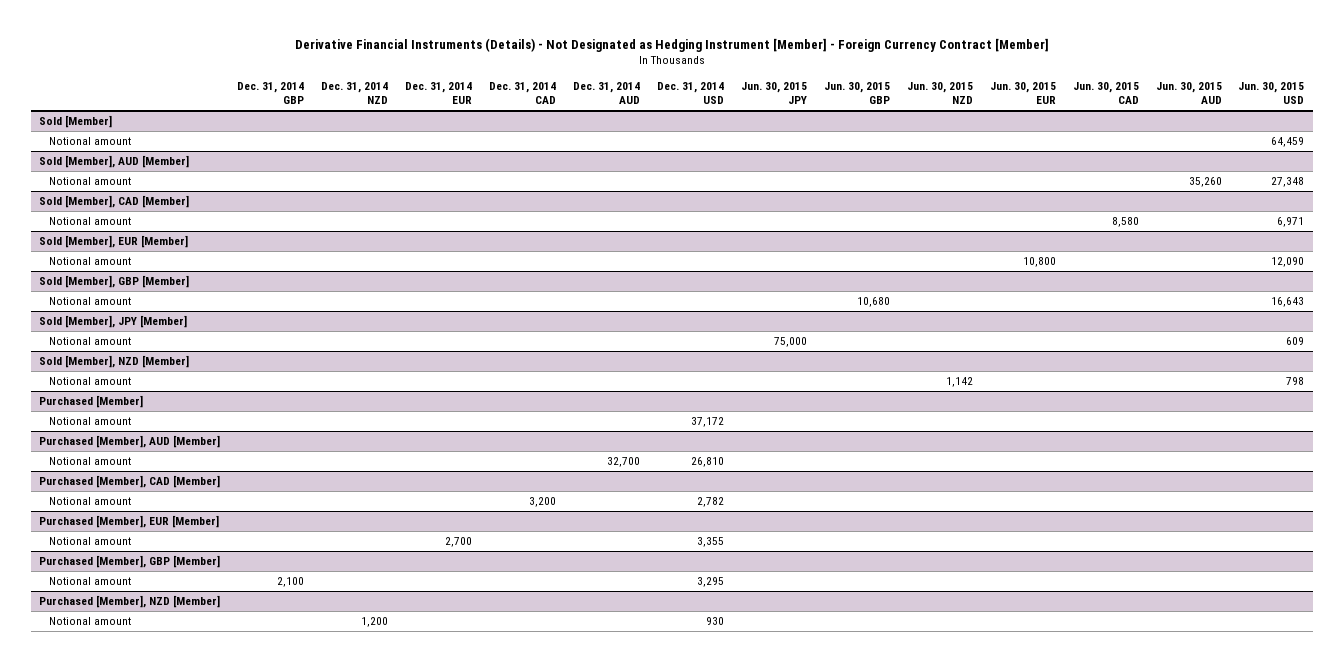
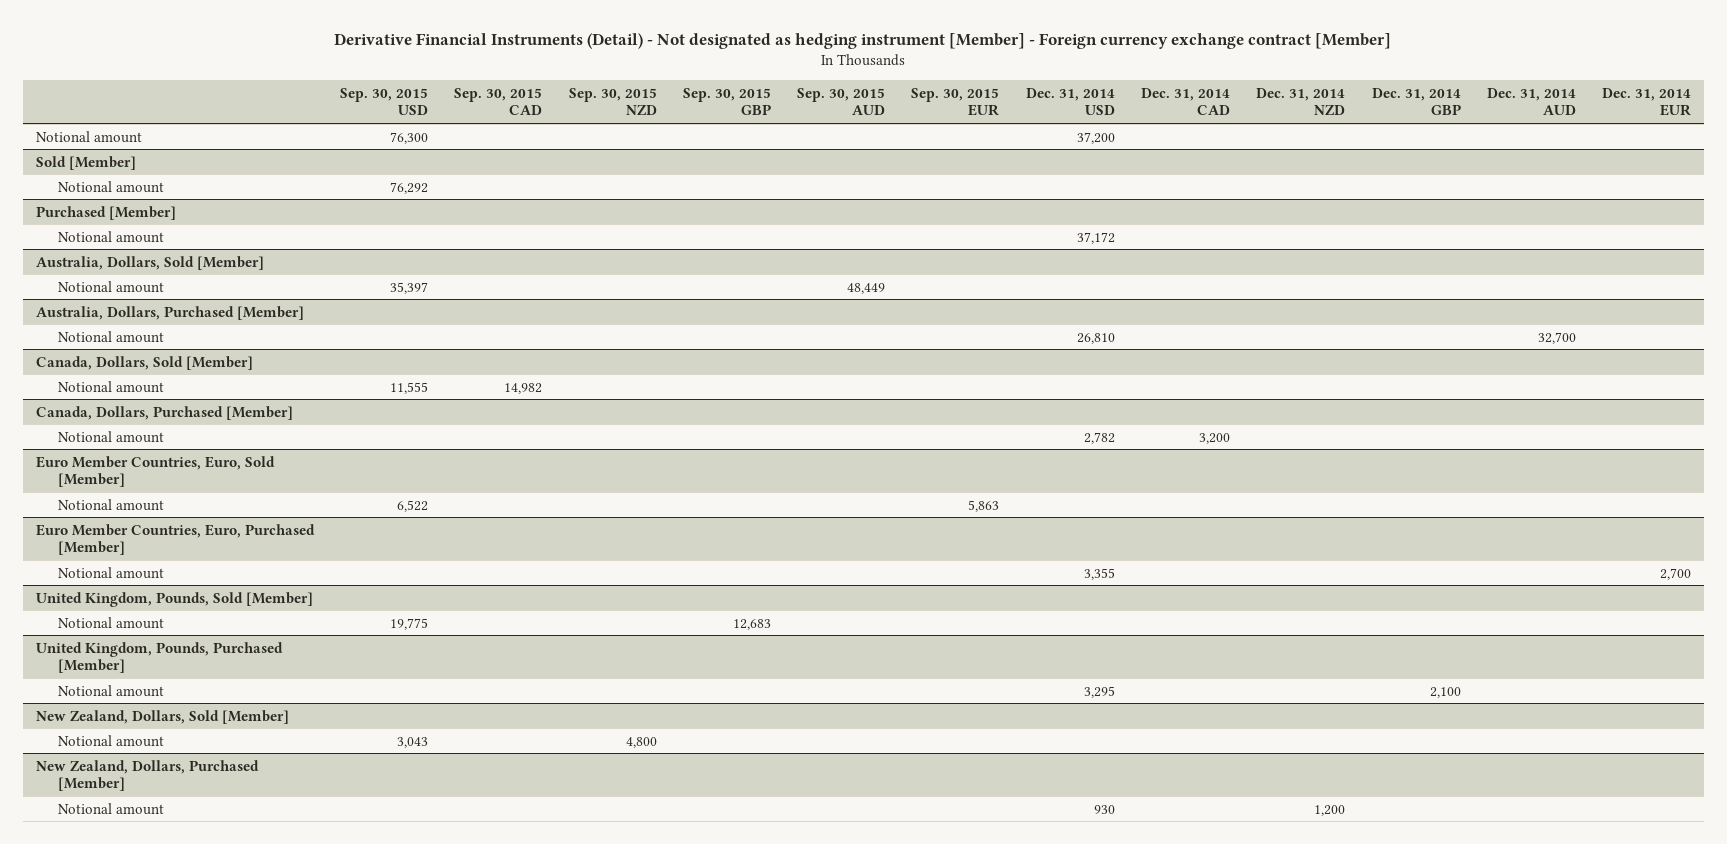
[294,37,1049,52] Derivative Financial Instruments (Details) - Not Designated as Hedging Instrument [Member] - Foreign Currency Contract [Member] -> [334,33,1392,50] Derivative Financial Instruments (Detail) - Not designated as hedging instrument [Member] - Foreign currency exchange contract [Member]
[740,81,807,105] Jun. 30, 2015 JPY -> none
[823,81,890,105] Jun. 30, 2015 GBP -> none
[906,81,973,105] Jun. 30, 2015 NZD -> none
[989,81,1056,105] Jun. 30, 2015 EUR -> none
[1072,81,1139,105] Jun. 30, 2015 CAD -> none
[1155,81,1222,105] Jun. 30, 2015 AUD -> none
[1238,81,1305,105] Jun. 30, 2015 USD -> none
none -> [339,87,428,116] Sep. 30, 2015 USD
none -> [454,87,543,116] Sep. 30, 2015 CAD
none -> [568,87,657,116] Sep. 30, 2015 NZD
none -> [682,87,771,116] Sep. 30, 2015 GBP
none -> [797,87,886,116] Sep. 30, 2015 AUD
none -> [911,87,1000,117] Sep. 30, 2015 EUR
none -> [35,130,142,143] Notional amount
[39,155,190,169] Sold [Member], AUD [Member] -> none
[49,177,132,186] Notional amount -> none
[39,195,190,209] Sold [Member], CAD [Member] -> none
[49,217,132,226] Notional amount -> none
[39,235,189,249] Sold [Member], EUR [Member] -> none
[49,257,132,266] Notional amount -> none
[39,275,190,289] Sold [Member], GBP [Member] -> none
[49,297,132,306] Notional amount -> none
[39,315,188,329] Sold [Member], JPY [Member] -> none
[49,337,132,346] Notional amount -> none
[39,355,190,369] Sold [Member], NZD [Member] -> none
[49,377,132,386] Notional amount -> none
none -> [35,255,264,270] Australia, Dollars, Sold [Member]
none -> [58,280,165,293] Notional amount
[39,435,221,449] Purchased [Member], AUD [Member] -> [35,305,304,320] Australia, Dollars, Purchased [Member]
none -> [35,355,253,370] Canada, Dollars, Sold [Member]
none -> [58,380,165,393] Notional amount
[39,475,221,489] Purchased [Member], CAD [Member] -> [35,405,293,420] Canada, Dollars, Purchased [Member]
none -> [35,455,275,488] Euro Member Countries, Euro, Sold [Member]
none -> [58,498,165,511] Notional amount
[39,515,220,529] Purchased [Member], EUR [Member] -> [35,523,315,556] Euro Member Countries, Euro, Purchased [Member]
none -> [35,591,313,607] United Kingdom, Pounds, Sold [Member]
none -> [58,616,165,629] Notional amount
[39,555,221,569] Purchased [Member], GBP [Member] -> [35,641,283,674] United Kingdom, Pounds, Purchased [Member]
none -> [35,709,289,724] New Zealand, Dollars, Sold [Member]
none -> [58,734,165,747] Notional amount
[39,595,221,609] Purchased [Member], NZD [Member] -> [35,759,259,792] New Zealand, Dollars, Purchased [Member]

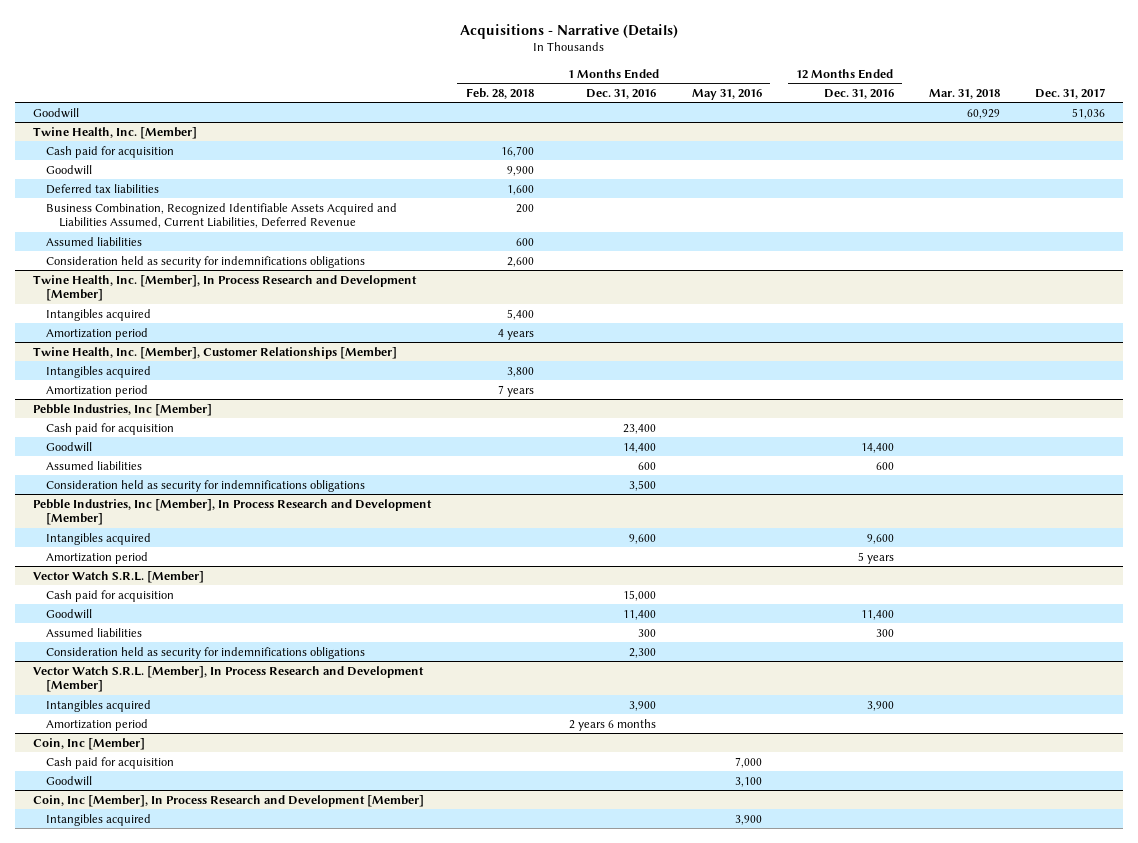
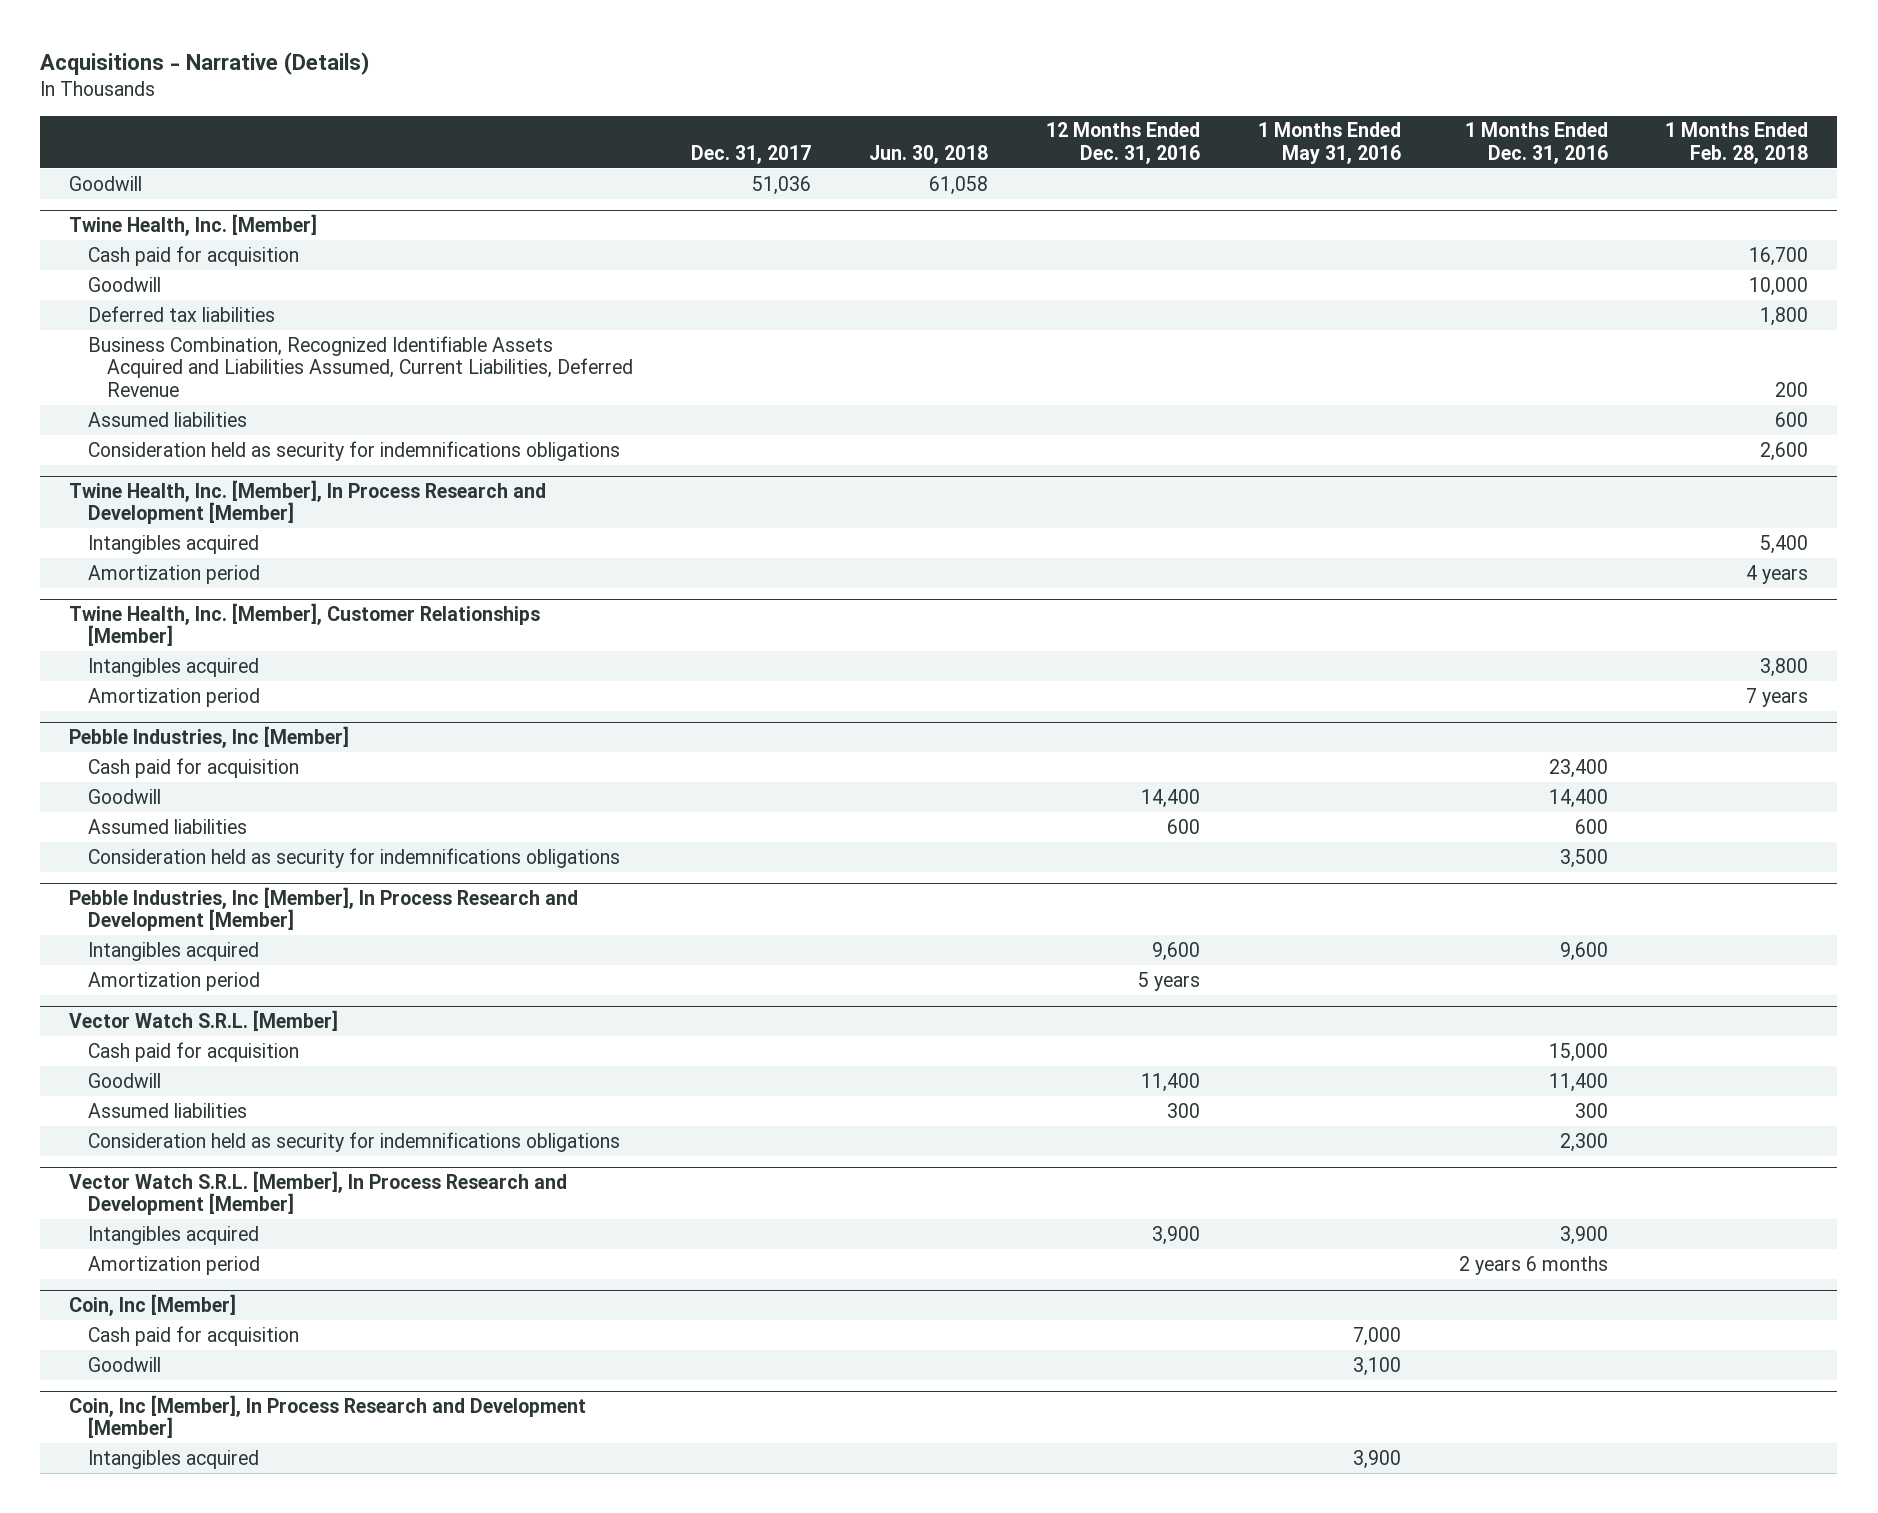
[928,88,1000,99] Mar. 31, 2018 -> none
none -> [868,144,988,164] Jun. 30, 2018
[507,165,535,176] 9,900 -> [1749,276,1809,296] 10,000
[507,184,535,195] 1,600 -> [1760,306,1809,326] 1,800

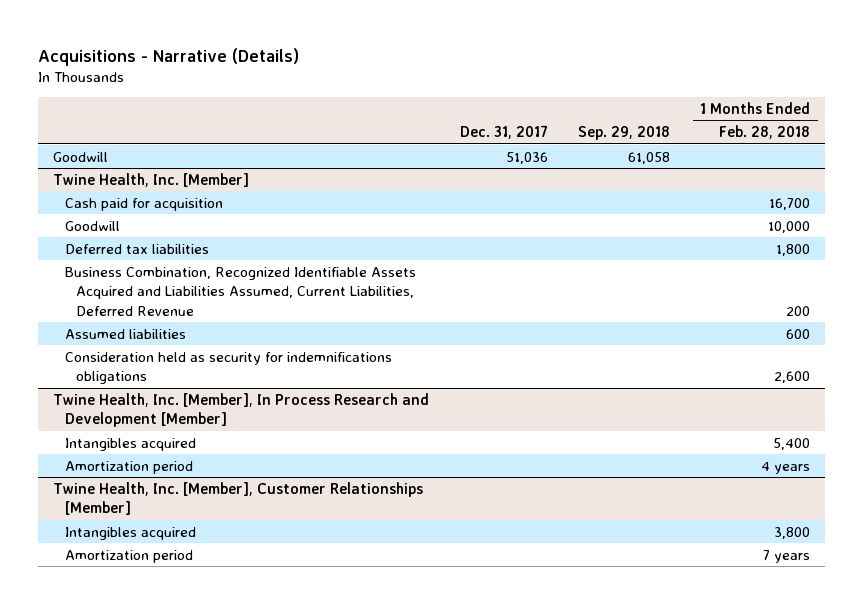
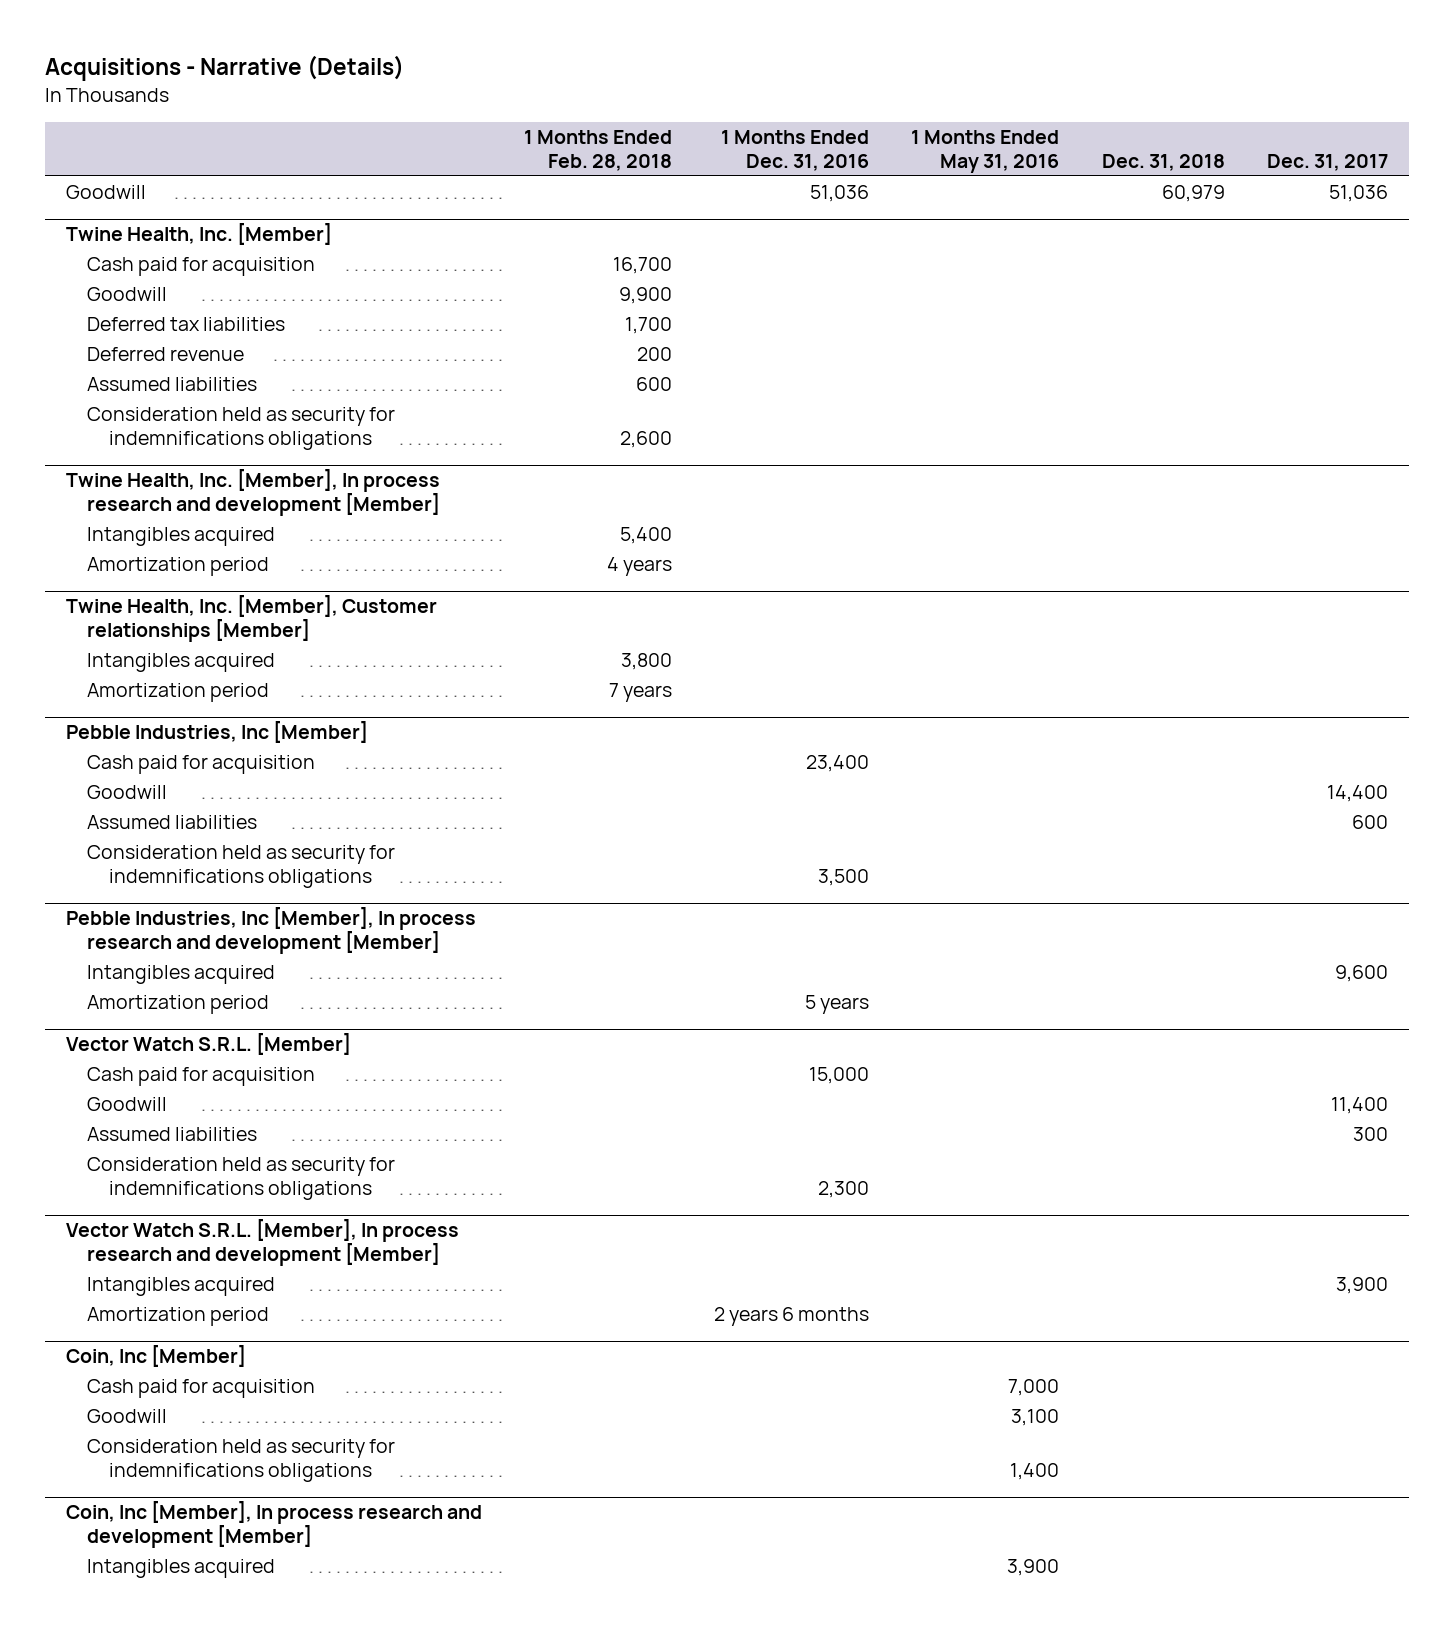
[577,126,670,141] Sep. 29, 2018 -> none
none -> [721,129,870,171] 1 Months Ended Dec. 31, 2016
none -> [911,129,1060,173] 1 Months Ended May 31, 2016
none -> [1101,153,1225,171] Dec. 31, 2018
[768,220,811,233] 10,000 -> [619,287,673,305] 9,900
[776,243,811,256] 1,800 -> [625,317,673,335] 1,700
[64,266,416,316] Business Combination, Recognized Identifiable Assets Acquired and Liabilities Assumed, Current Liabilities, Deferred Revenue -> [87,347,245,362] Deferred revenue
[53,392,430,428] Twine Health, Inc. [Member], In Process Research and Development [Member] -> [65,469,441,517] Twine Health, Inc. [Member], In process research and development [Member]
[53,481,424,516] Twine Health, Inc. [Member], Customer Relationships [Member] -> [65,595,437,643] Twine Health, Inc. [Member], Customer relationships [Member]
none -> [65,721,368,744] Pebble Industries, Inc [Member]
none -> [87,755,316,775] Cash paid for acquisition
none -> [87,785,168,800] Goodwill
none -> [87,815,258,830] Assumed liabilities
none -> [87,845,396,889] Consideration held as security for indemnifications obligations
none -> [65,907,476,955] Pebble Industries, Inc [Member], In process research and development [Member]
none -> [87,965,276,985] Intangibles acquired
none -> [87,995,270,1015] Amortization period
none -> [65,1033,351,1056] Vector Watch S.R.L. [Member]
none -> [87,1067,316,1087] Cash paid for acquisition
none -> [87,1097,168,1112] Goodwill
none -> [87,1127,258,1142] Assumed liabilities
none -> [87,1157,396,1201] Consideration held as security for indemnifications obligations
none -> [65,1219,459,1267] Vector Watch S.R.L. [Member], In process research and development [Member]
none -> [87,1277,276,1297] Intangibles acquired
none -> [87,1307,270,1327] Amortization period
none -> [65,1345,246,1368] Coin, Inc [Member]
none -> [87,1379,316,1399] Cash paid for acquisition
none -> [87,1409,168,1424] Goodwill
none -> [87,1439,396,1483] Consideration held as security for indemnifications obligations
none -> [65,1501,482,1549] Coin, Inc [Member], In process research and development [Member]
none -> [87,1559,276,1579] Intangibles acquired

